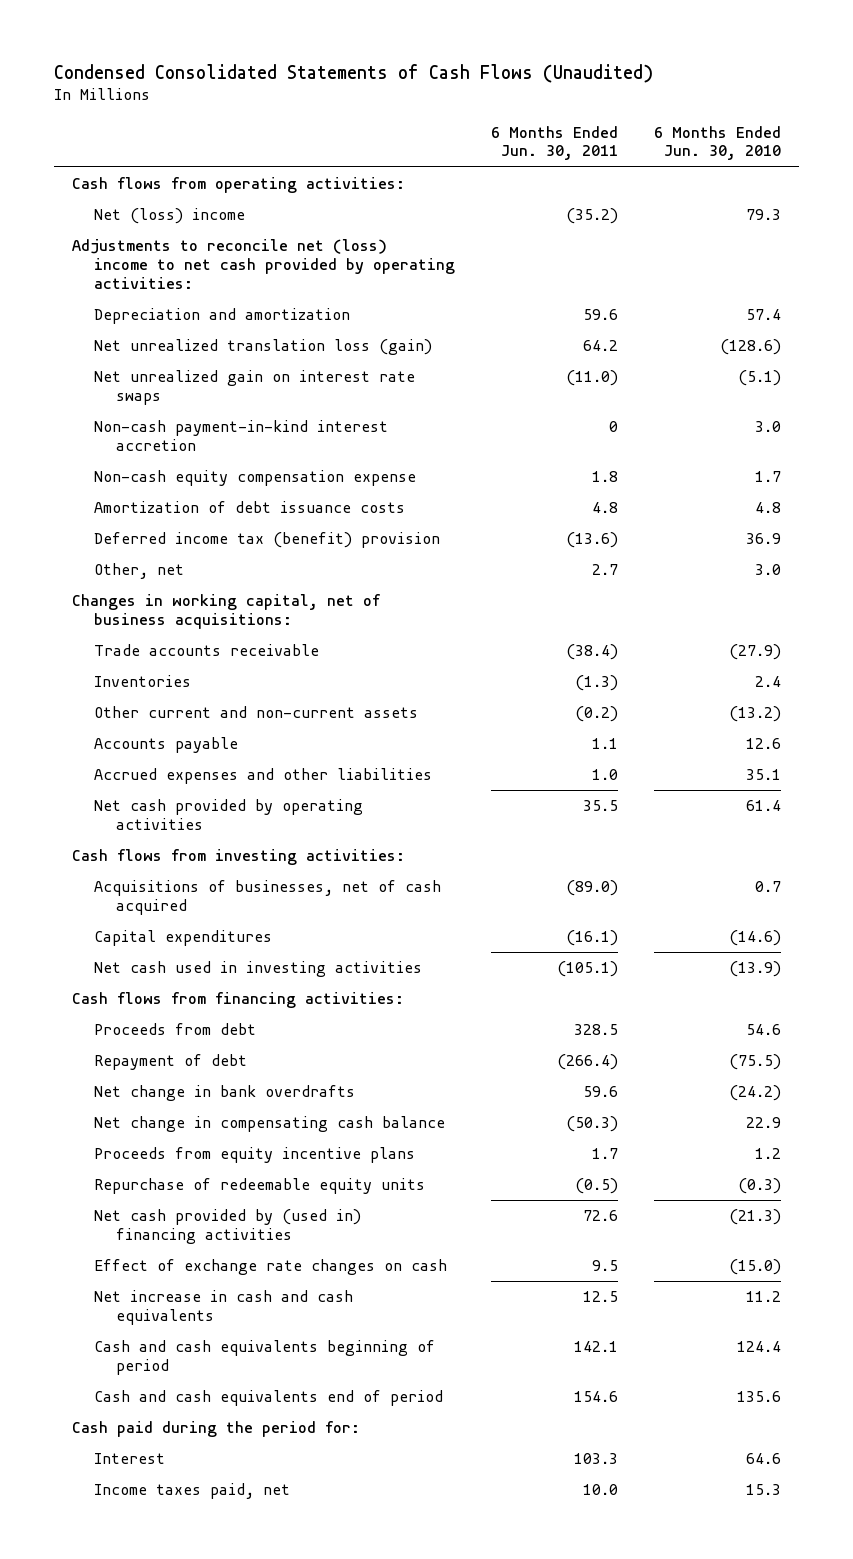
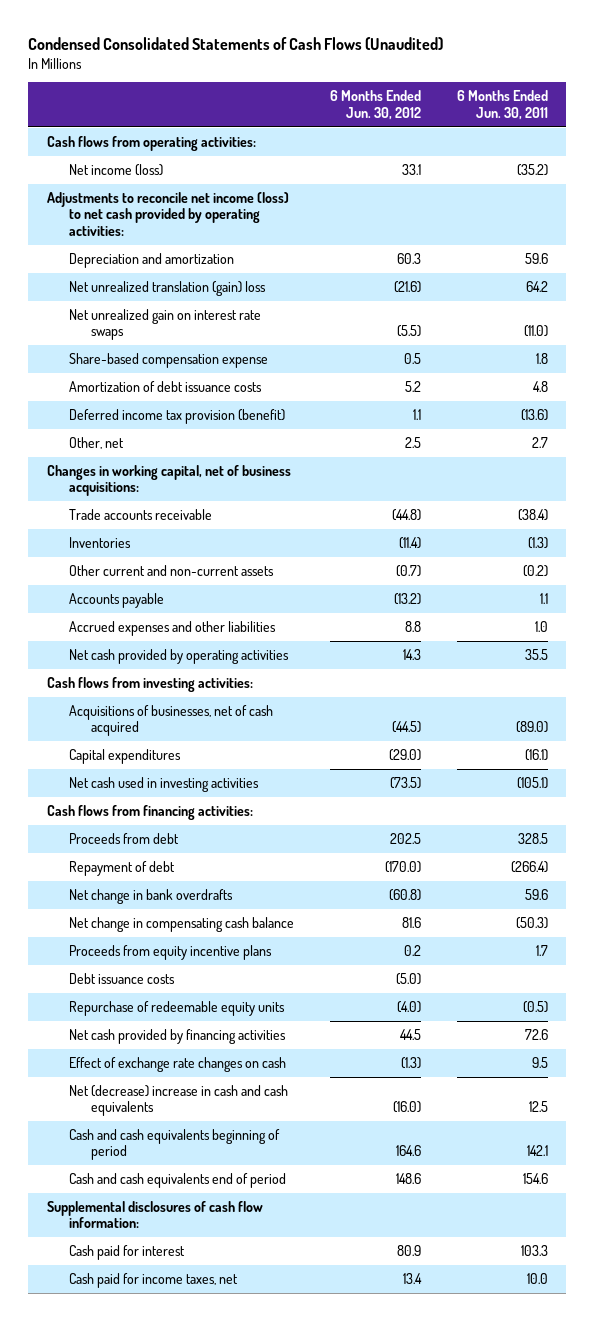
[654,125,782,161] 6 Months Ended Jun. 30, 2010 -> none
none -> [329,90,421,120] 6 Months Ended Jun. 30, 2012
[94,208,246,225] Net (loss) income -> [68,163,163,176] Net income (loss)
[71,239,456,289] Adjustments to reconcile net (loss) income to net cash provided by operating activities: -> [46,191,289,237] Adjustments to reconcile net income (loss) to net cash provided by operating activities:
[94,339,433,356] Net unrealized translation loss (gain) -> [68,280,266,296] Net unrealized translation (gain) loss
[94,420,389,452] Non-cash payment-in-kind interest accretion -> none
[94,470,417,487] Non-cash equity compensation expense -> [68,352,268,368] Share-based compensation expense
[94,532,441,549] Deferred income tax (benefit) provision -> [68,408,285,424] Deferred income tax provision (benefit)
none -> [68,972,175,984] Debt issuance costs
[94,1209,362,1245] Net cash provided by (used in) financing activities -> [68,1028,286,1044] Net cash provided by financing activities
[94,1290,354,1326] Net increase in cash and cash equivalents -> [68,1084,288,1117] Net (decrease) increase in cash and cash equivalents
[71,1421,360,1438] Cash paid during the period for: -> none
none -> [46,1200,263,1229] Supplemental disclosures of cash flow information:
[94,1453,166,1465] Interest -> [68,1244,185,1260] Cash paid for interest
[94,1483,291,1500] Income taxes paid, net -> [68,1272,238,1288] Cash paid for income taxes, net

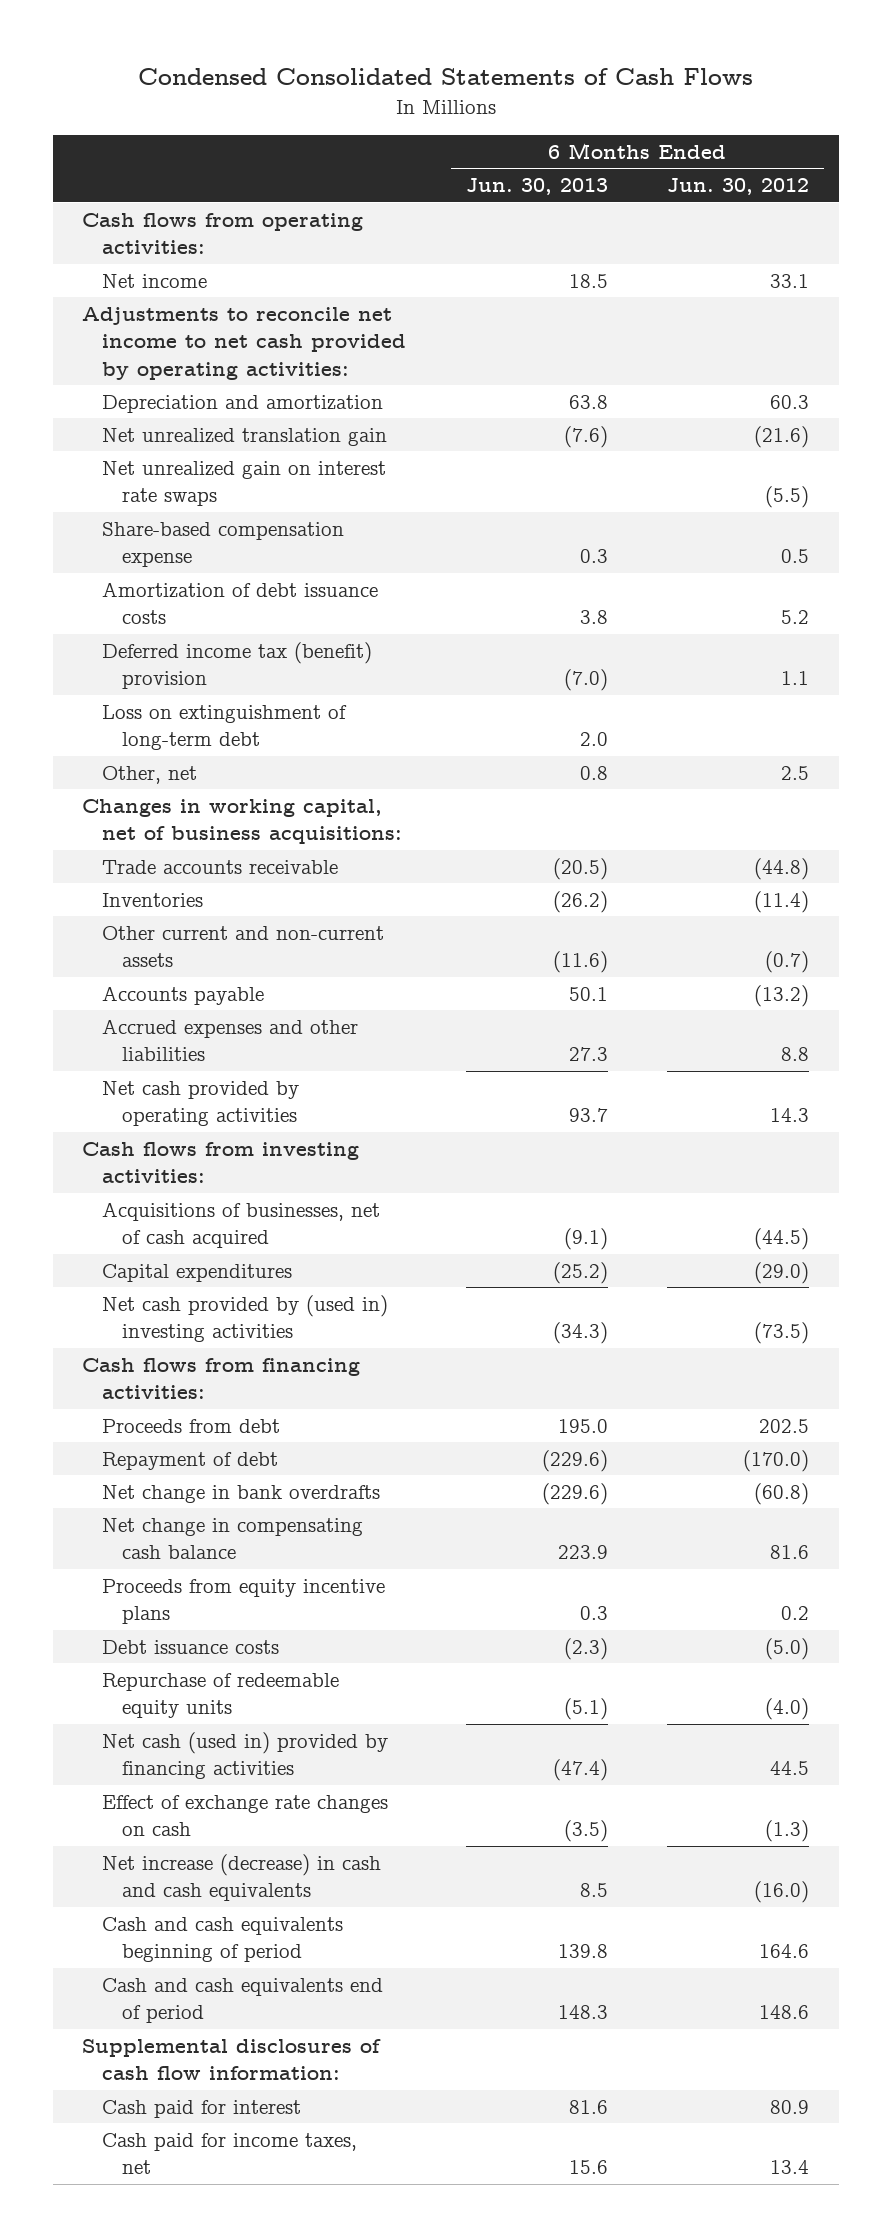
[28,36,444,50] Condensed Consolidated Statements of Cash Flows (Unaudited) -> [137,68,753,86] Condensed Consolidated Statements of Cash Flows
[457,90,549,120] 6 Months Ended Jun. 30, 2011 -> none
none -> [465,178,608,196] Jun. 30, 2013
[68,163,163,176] Net income (loss) -> [102,273,208,288] Net income
[46,191,289,237] Adjustments to reconcile net income (loss) to net cash provided by operating activities: -> [82,306,407,380] Adjustments to reconcile net income to net cash provided by operating activities:
[68,280,266,296] Net unrealized translation (gain) loss -> [102,427,388,446] Net unrealized translation gain
[68,408,285,424] Deferred income tax provision (benefit) -> [102,641,373,690] Deferred income tax (benefit) provision
none -> [102,704,348,751] Loss on extinguishment of long-term debt
[68,776,259,792] Net cash used in investing activities -> [102,1294,389,1343] Net cash provided by (used in) investing activities
[68,1028,286,1044] Net cash provided by financing activities -> [102,1731,389,1780] Net cash (used in) provided by financing activities
[68,1084,288,1117] Net (decrease) increase in cash and cash equivalents -> [102,1853,382,1902] Net increase (decrease) in cash and cash equivalents

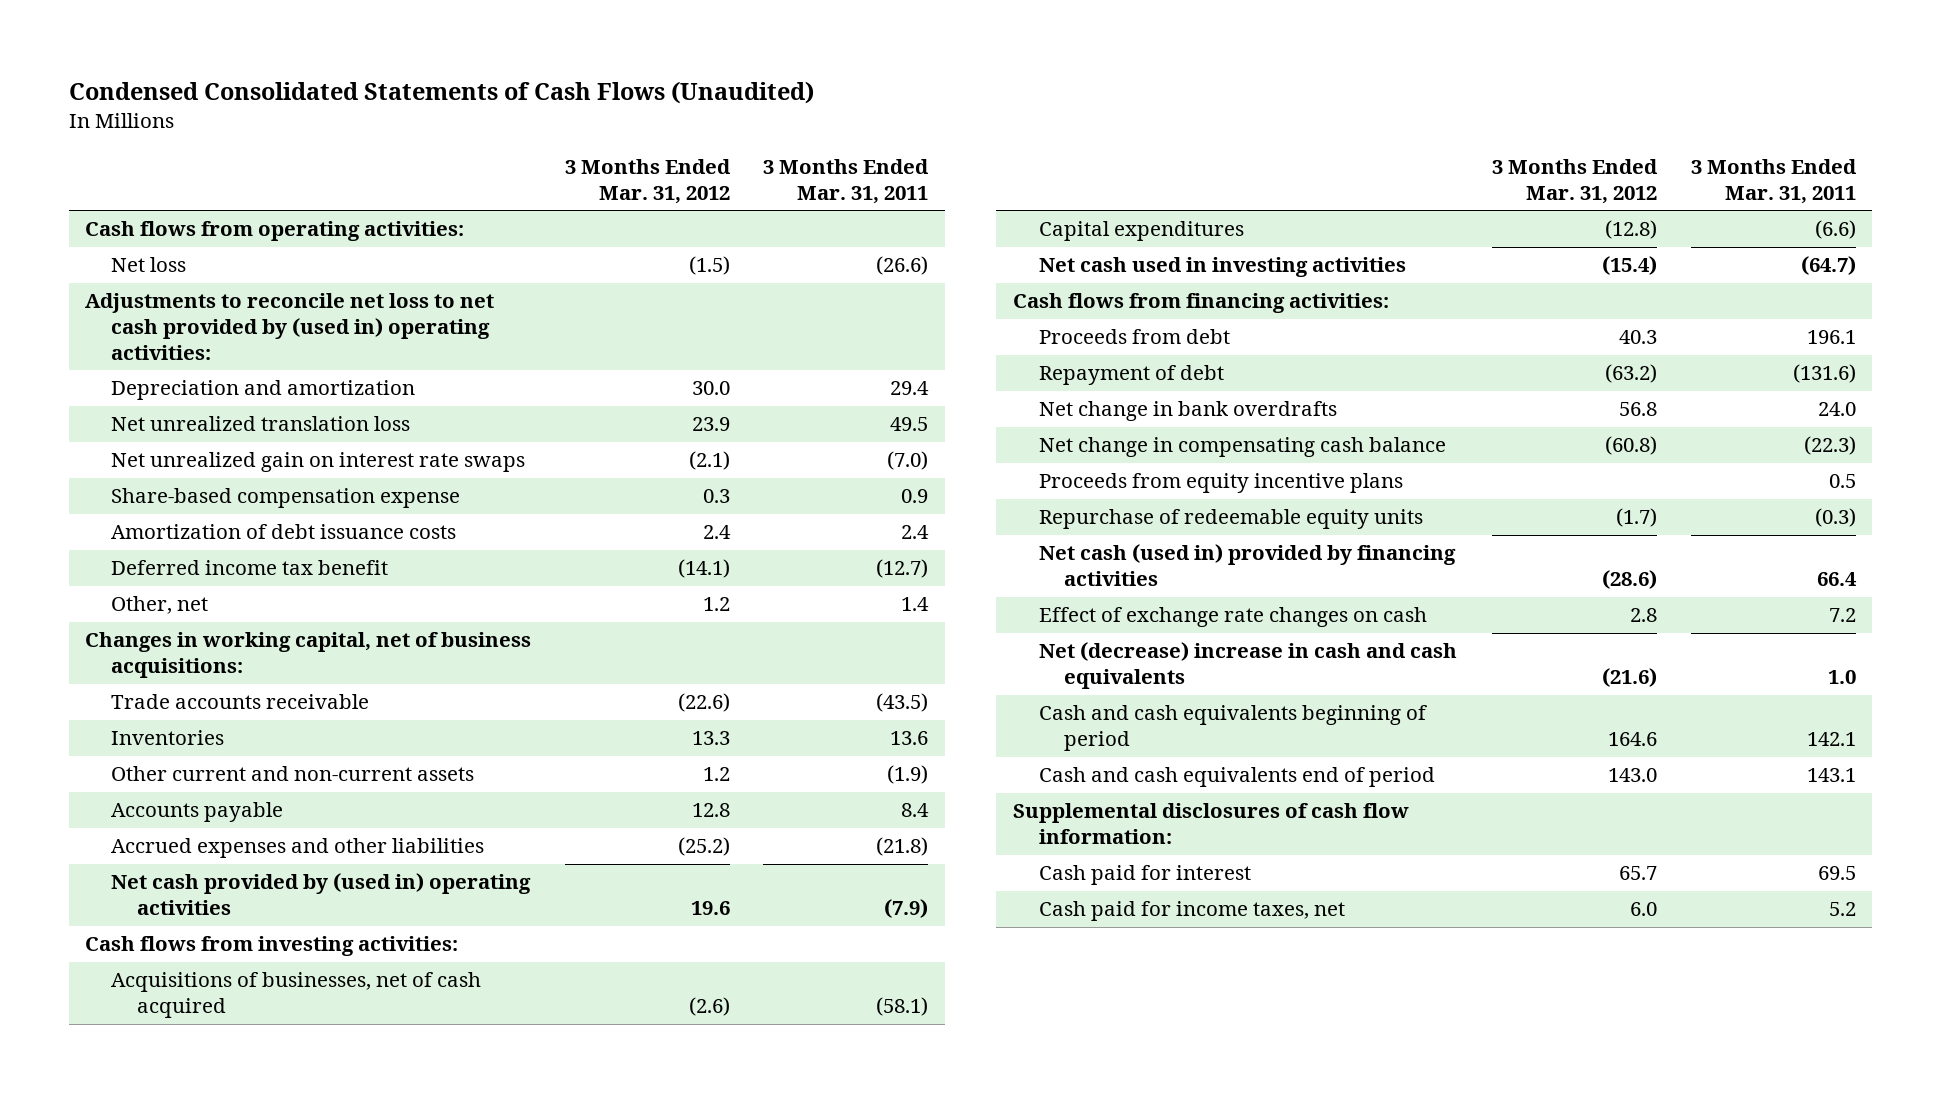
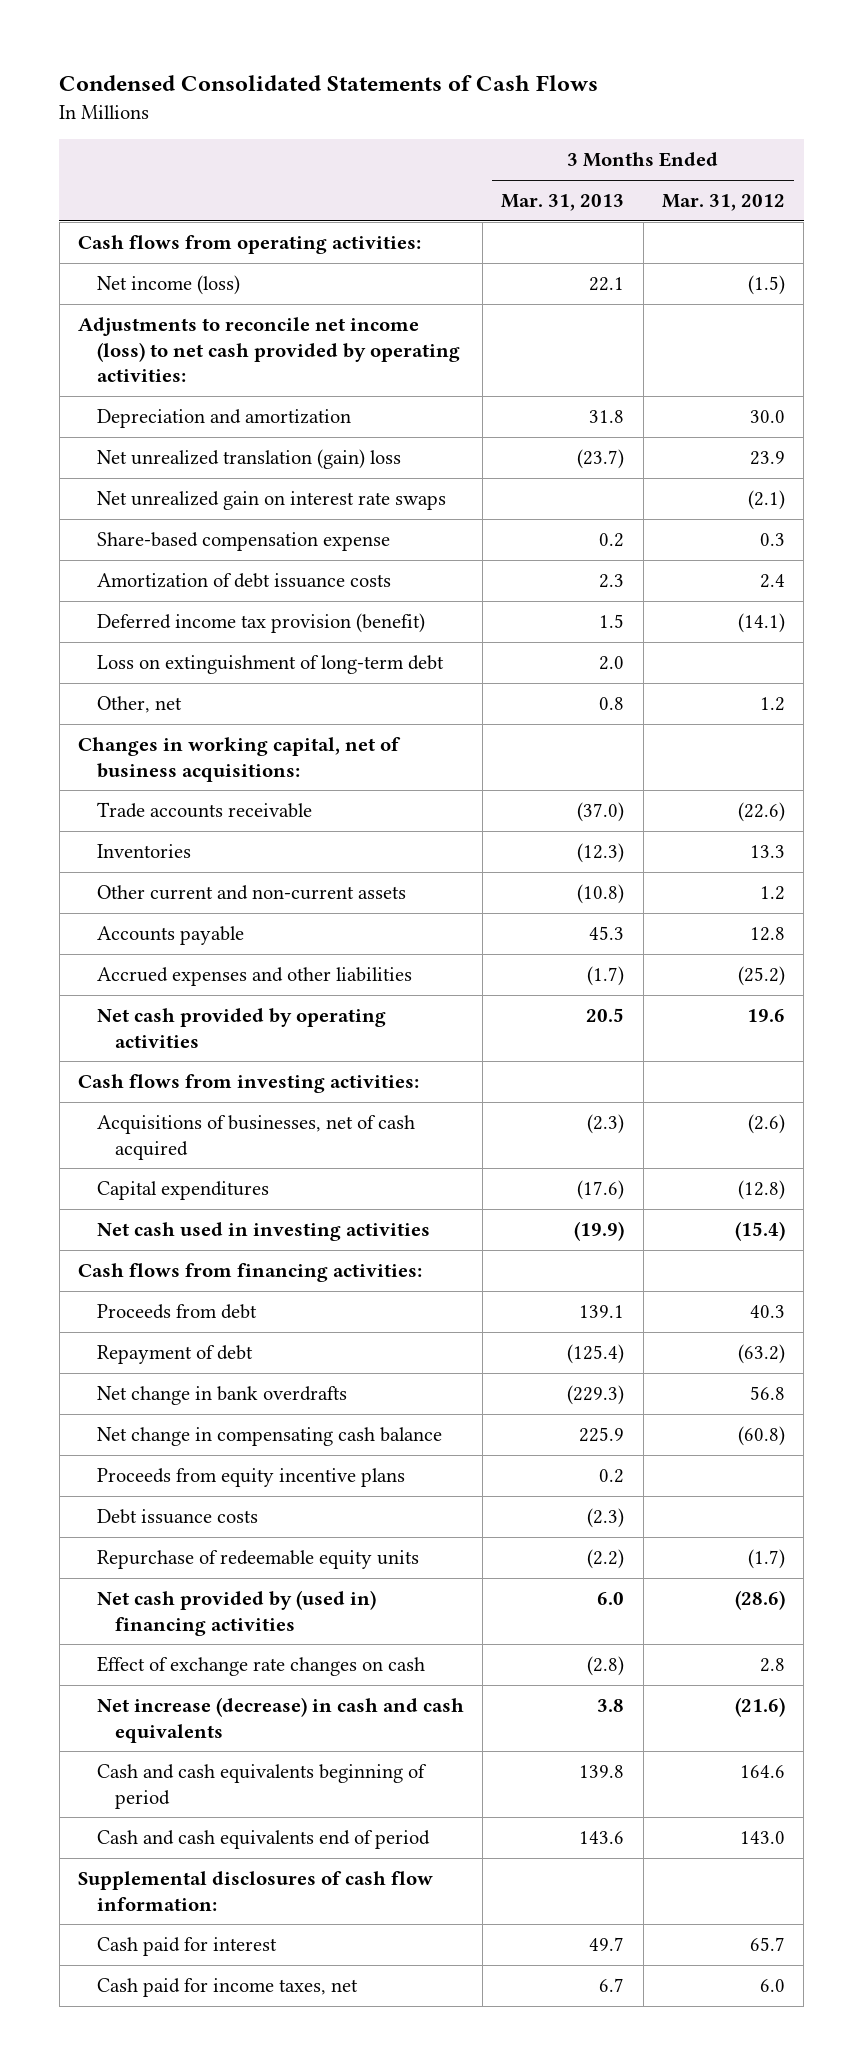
[68,81,814,105] Condensed Consolidated Statements of Cash Flows (Unaudited) -> [59,75,599,92] Condensed Consolidated Statements of Cash Flows
[763,159,930,204] 3 Months Ended Mar. 31, 2011 -> none
none -> [501,194,625,212] Mar. 31, 2013
[111,257,187,273] Net loss -> [96,275,240,296] Net income (loss)
[85,293,495,360] Adjustments to reconcile net loss to net cash provided by (used in) operating activities: -> [77,317,460,383] Adjustments to reconcile net income (loss) to net cash provided by operating activities:
[111,416,411,432] Net unrealized translation loss -> [96,449,401,470] Net unrealized translation (gain) loss
[111,560,389,576] Deferred income tax benefit -> [96,613,425,634] Deferred income tax provision (benefit)
none -> [96,655,444,675] Loss on extinguishment of long-term debt
[111,873,532,916] Net cash provided by (used in) operating activities -> [96,1008,386,1048] Net cash provided by operating activities
none -> [96,1509,258,1525] Debt issuance costs
[1038,544,1456,587] Net cash (used in) provided by financing activities -> [96,1590,376,1636] Net cash provided by (used in) financing activities
[1038,642,1457,690] Net (decrease) increase in cash and cash equivalents -> [96,1697,464,1743] Net increase (decrease) in cash and cash equivalents

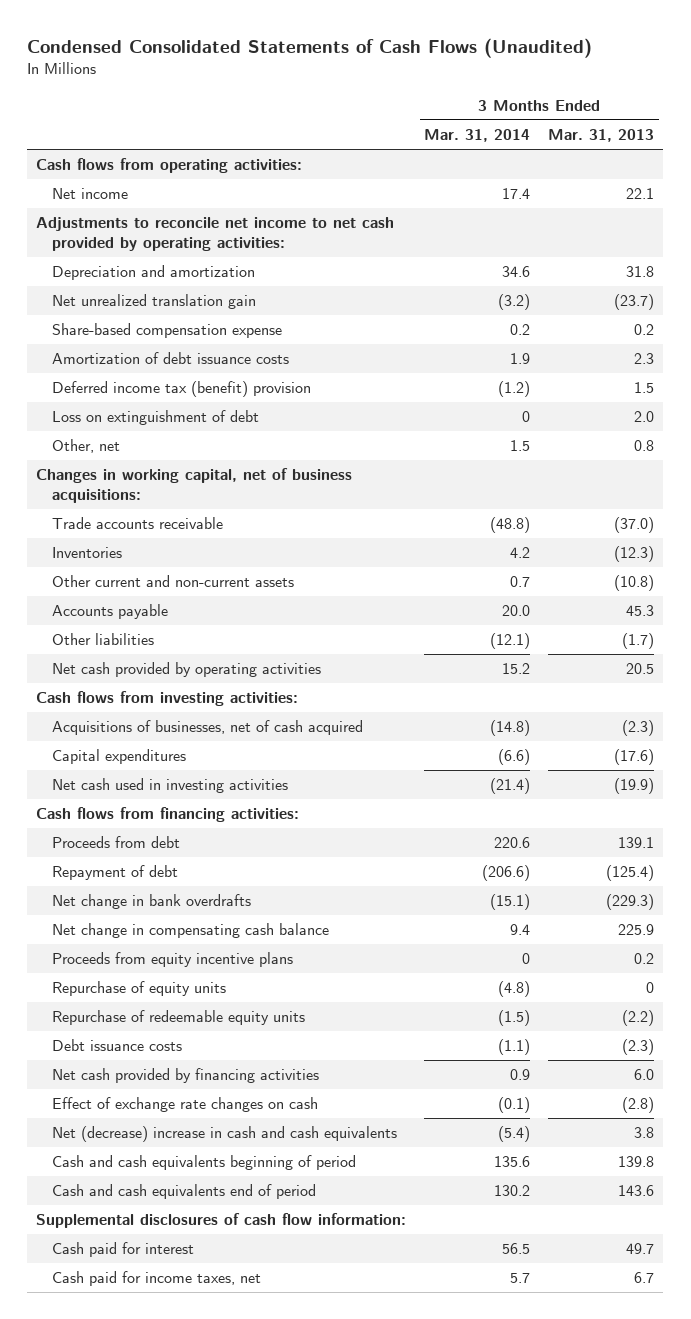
[59,75,599,92] Condensed Consolidated Statements of Cash Flows -> [27,37,593,58] Condensed Consolidated Statements of Cash Flows (Unaudited)
[661,194,785,212] Mar. 31, 2012 -> none
none -> [424,129,531,143] Mar. 31, 2014
[96,275,240,296] Net income (loss) -> [52,188,129,200] Net income
[77,317,460,383] Adjustments to reconcile net income (loss) to net cash provided by operating activities: -> [36,217,395,252] Adjustments to reconcile net income to net cash provided by operating activities:
[96,491,446,511] Net unrealized gain on interest rate swaps -> none
[96,449,401,470] Net unrealized translation (gain) loss -> [52,294,257,310] Net unrealized translation gain
[96,613,425,634] Deferred income tax provision (benefit) -> [52,381,312,398] Deferred income tax (benefit) provision
[96,655,444,675] Loss on extinguishment of long-term debt -> [52,410,260,426] Loss on extinguishment of debt
[96,967,412,987] Accrued expenses and other liabilities -> none
none -> [52,633,155,646] Other liabilities
none -> [52,981,227,997] Repurchase of equity units
[96,1509,258,1525] Debt issuance costs -> [52,1039,183,1052] Debt issuance costs
[96,1590,376,1636] Net cash provided by (used in) financing activities -> [52,1068,320,1084] Net cash provided by financing activities
[96,1697,464,1743] Net increase (decrease) in cash and cash equivalents -> [52,1126,398,1143] Net (decrease) increase in cash and cash equivalents

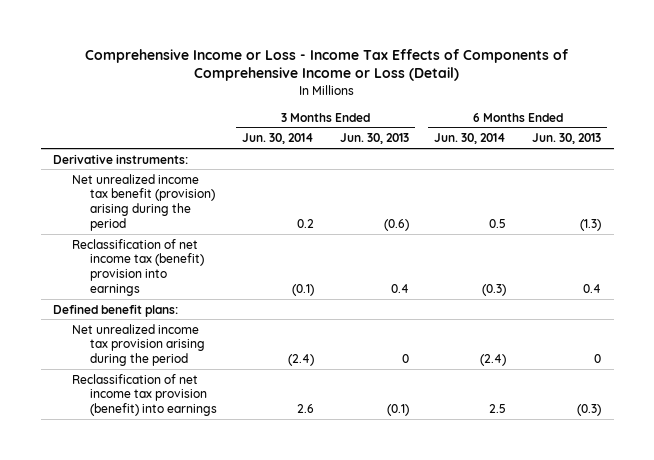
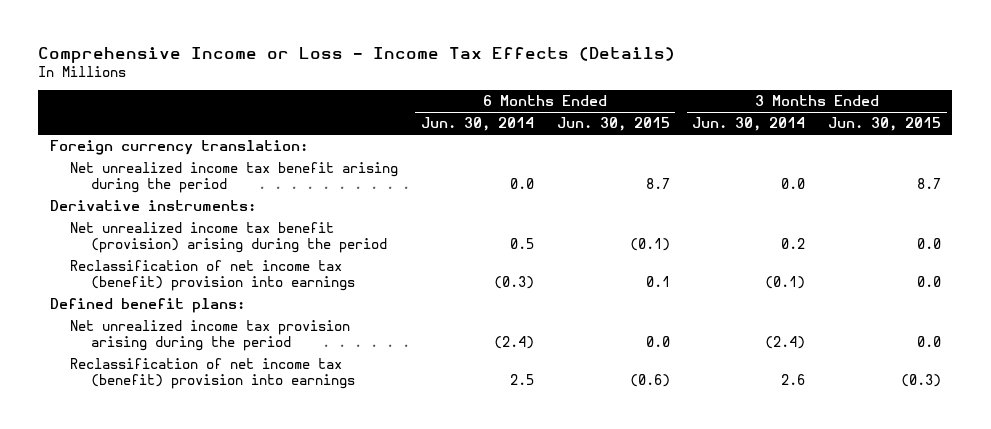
[85,48,570,82] Comprehensive Income or Loss - Income Tax Effects of Components of Comprehensive Income or Loss (Detail) -> [38,47,676,64] Comprehensive Income or Loss - Income Tax Effects (Details)
[339,133,409,145] Jun. 30, 2013 -> none
[531,133,601,145] Jun. 30, 2013 -> none
none -> [556,117,670,132] Jun. 30, 2015
none -> [828,117,942,132] Jun. 30, 2015
none -> [49,140,308,156] Foreign currency translation:
none -> [70,162,399,193] Net unrealized income tax benefit arising during the period
[71,373,217,417] Reclassification of net income tax provision (benefit) into earnings -> [70,358,356,389] Reclassification of net income tax (benefit) provision into earnings

